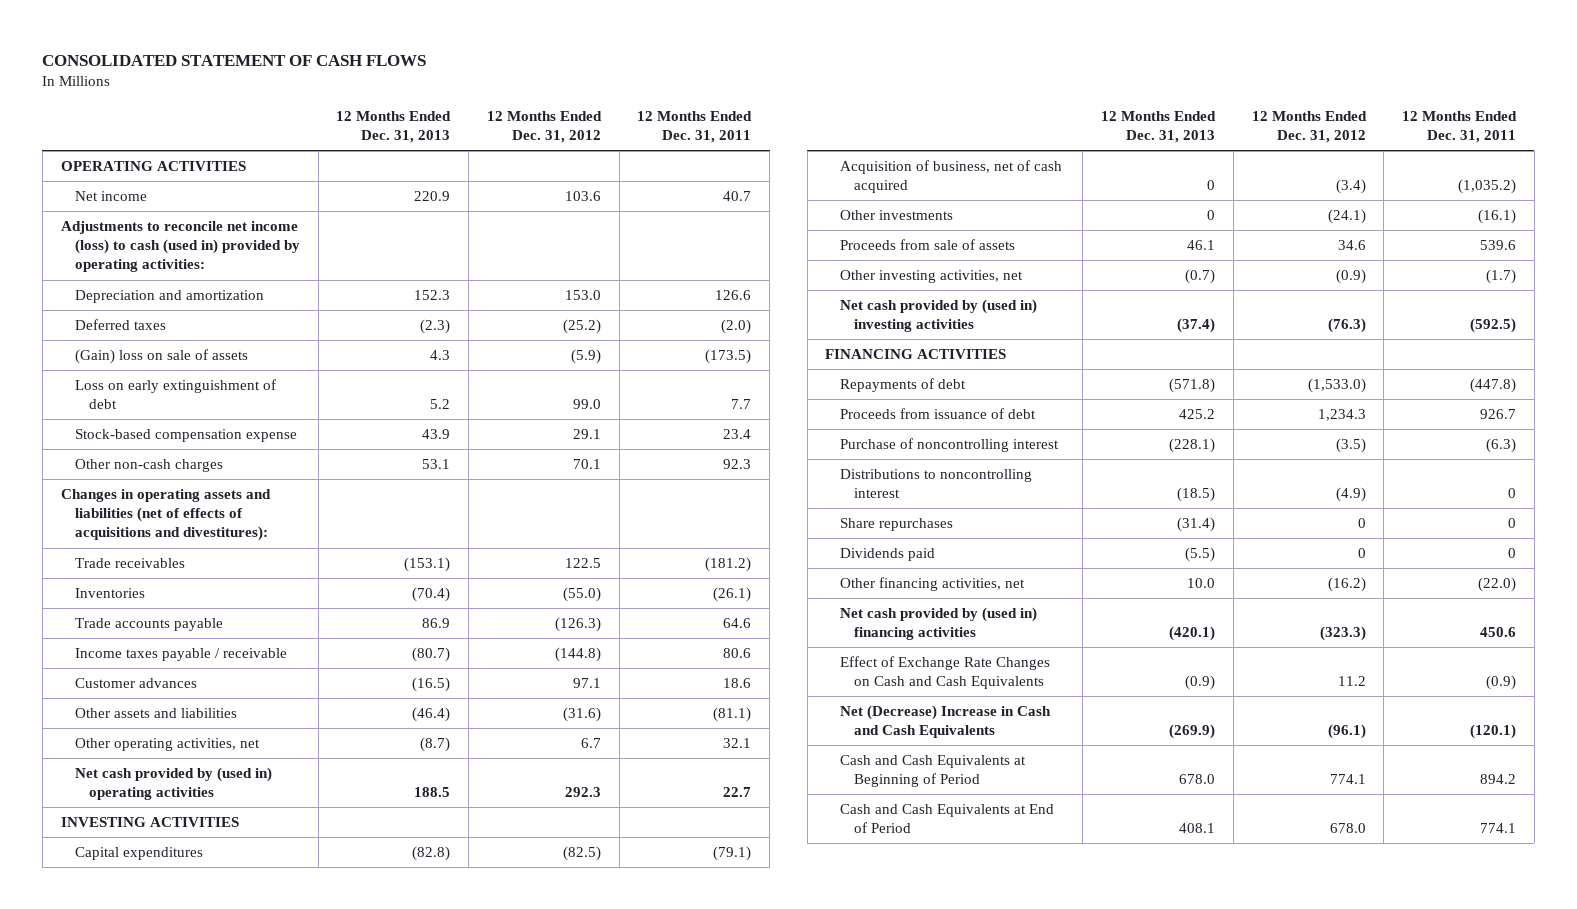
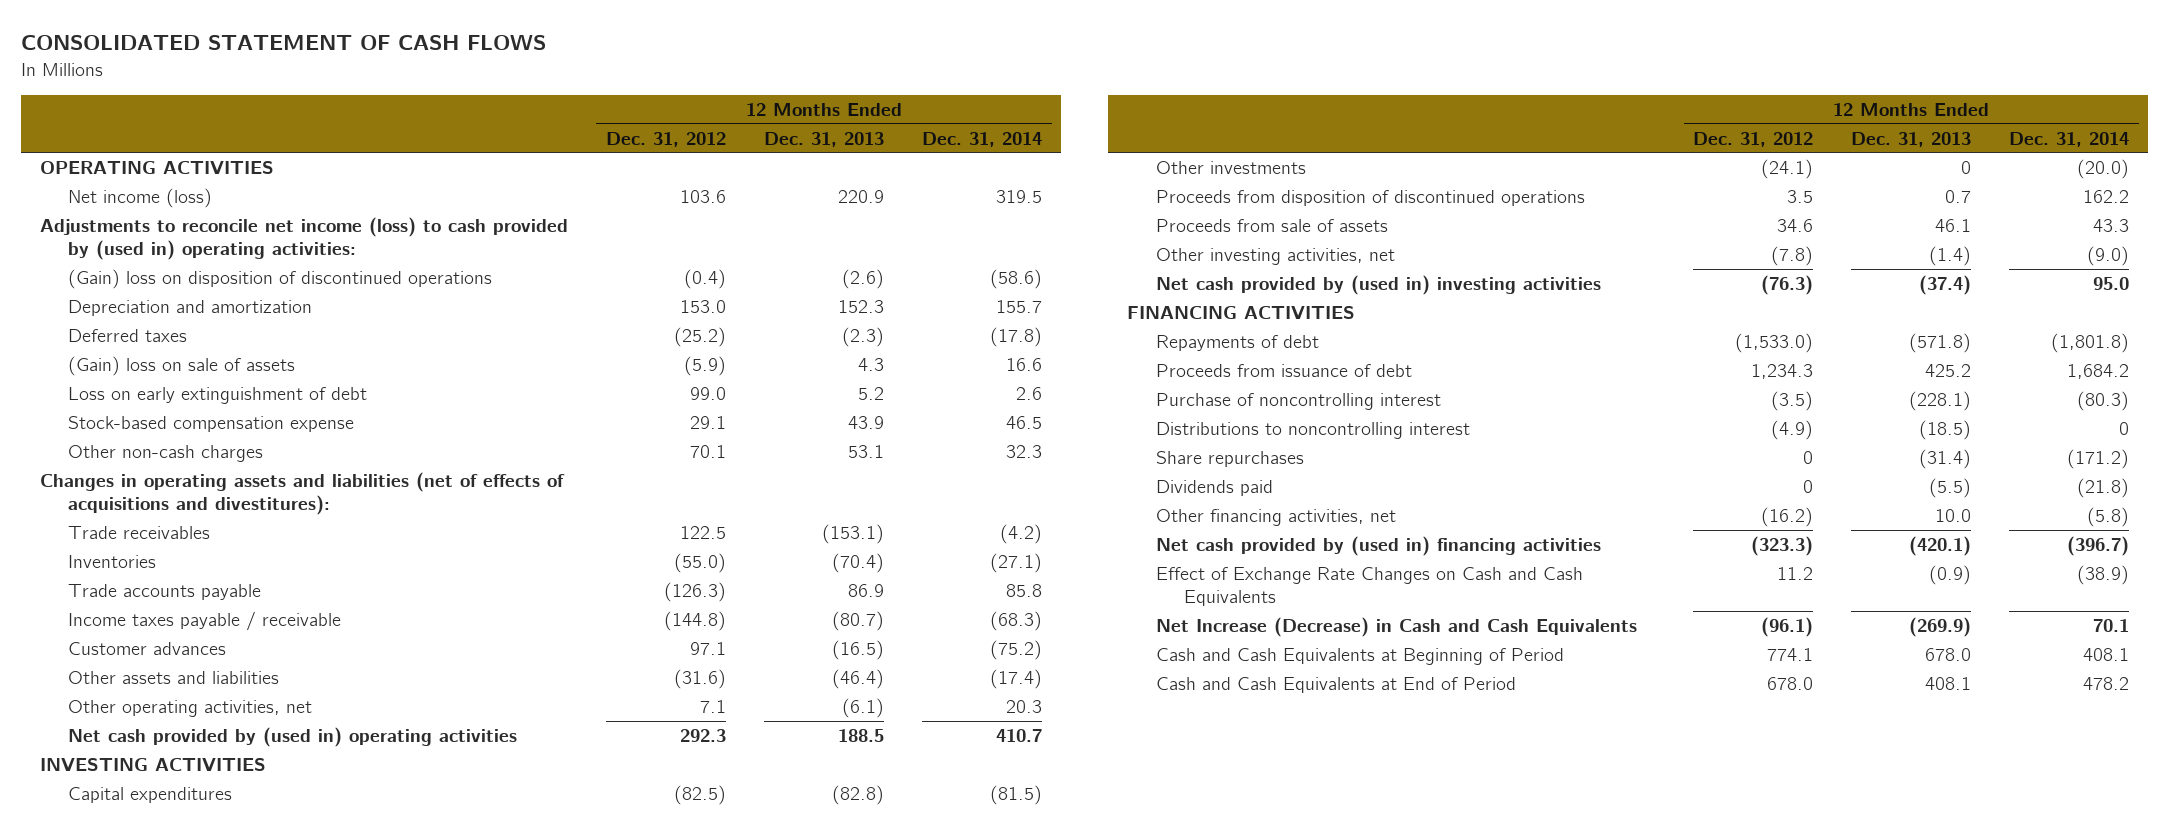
[637,110,753,144] 12 Months Ended Dec. 31, 2011 -> none
none -> [922,131,1043,147] Dec. 31, 2014
[74,190,147,201] Net income -> [68,187,213,208] Net income (loss)
[60,220,300,273] Adjustments to reconcile net income (loss) to cash (used in) provided by operating activities: -> [39,216,568,260] Adjustments to reconcile net income (loss) to cash provided by (used in) operating activities:
none -> [68,268,493,289] (Gain) loss on disposition of discontinued operations
[420,736,451,752] (8.7) -> [842,697,885,718] (6.1)
[580,737,601,748] 6.7 -> [699,699,726,713] 7.1
[839,159,1062,194] Acquisition of business, net of cash acquired -> none
none -> [1155,189,1585,206] Proceeds from disposition of discontinued operations
[1185,268,1216,284] (0.7) -> [1929,245,1972,266] (1.4)
[1335,268,1366,284] (0.9) -> [1771,245,1814,266] (7.8)
[839,704,1051,739] Net (Decrease) Increase in Cash and Cash Equivalents -> [1155,616,1637,637] Net Increase (Decrease) in Cash and Cash Equivalents

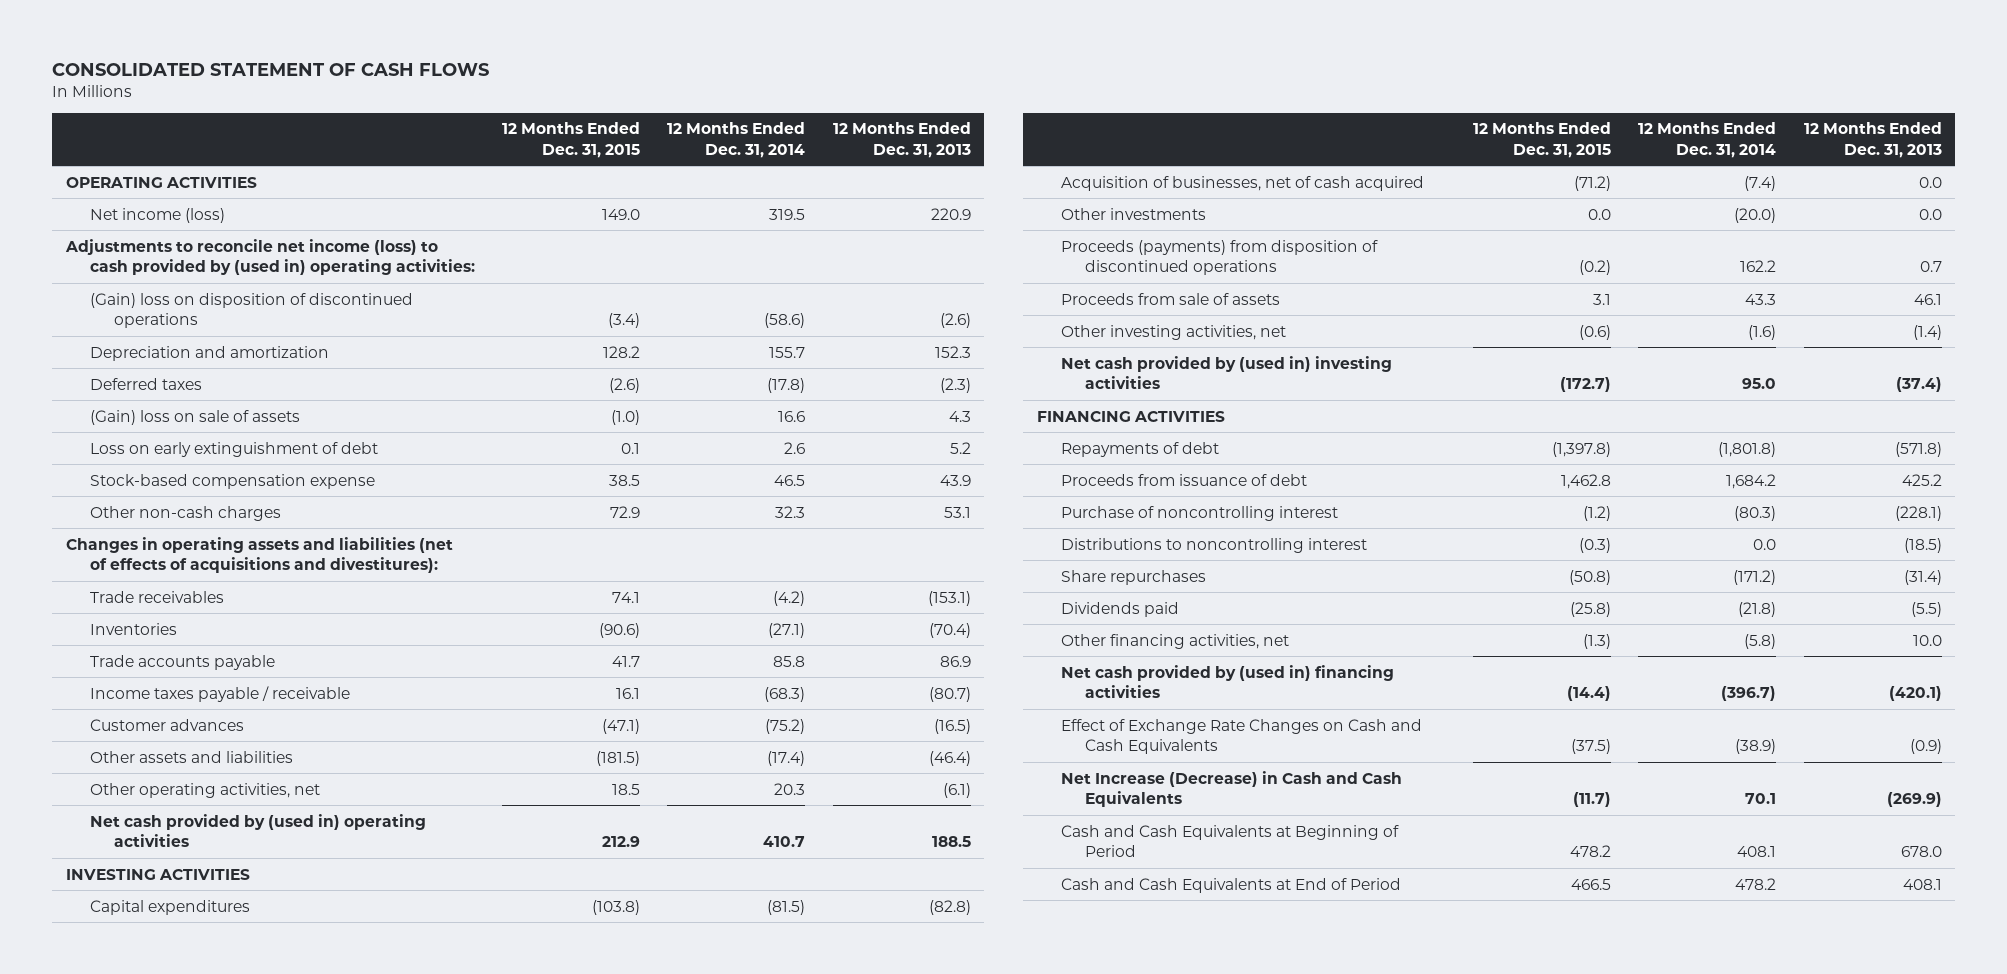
[605,131,726,147] Dec. 31, 2012 -> none
none -> [501,122,640,158] 12 Months Ended Dec. 31, 2015
none -> [1060,175,1424,191] Acquisition of businesses, net of cash acquired
[1961,160,1972,174] 0 -> [1918,208,1942,220] 0.0
[1155,189,1585,206] Proceeds from disposition of discontinued operations -> [1060,239,1378,275] Proceeds (payments) from disposition of discontinued operations
[2087,245,2130,266] (9.0) -> [1748,324,1777,340] (1.6)
[2119,421,2130,435] 0 -> [1753,538,1777,550] 0.0

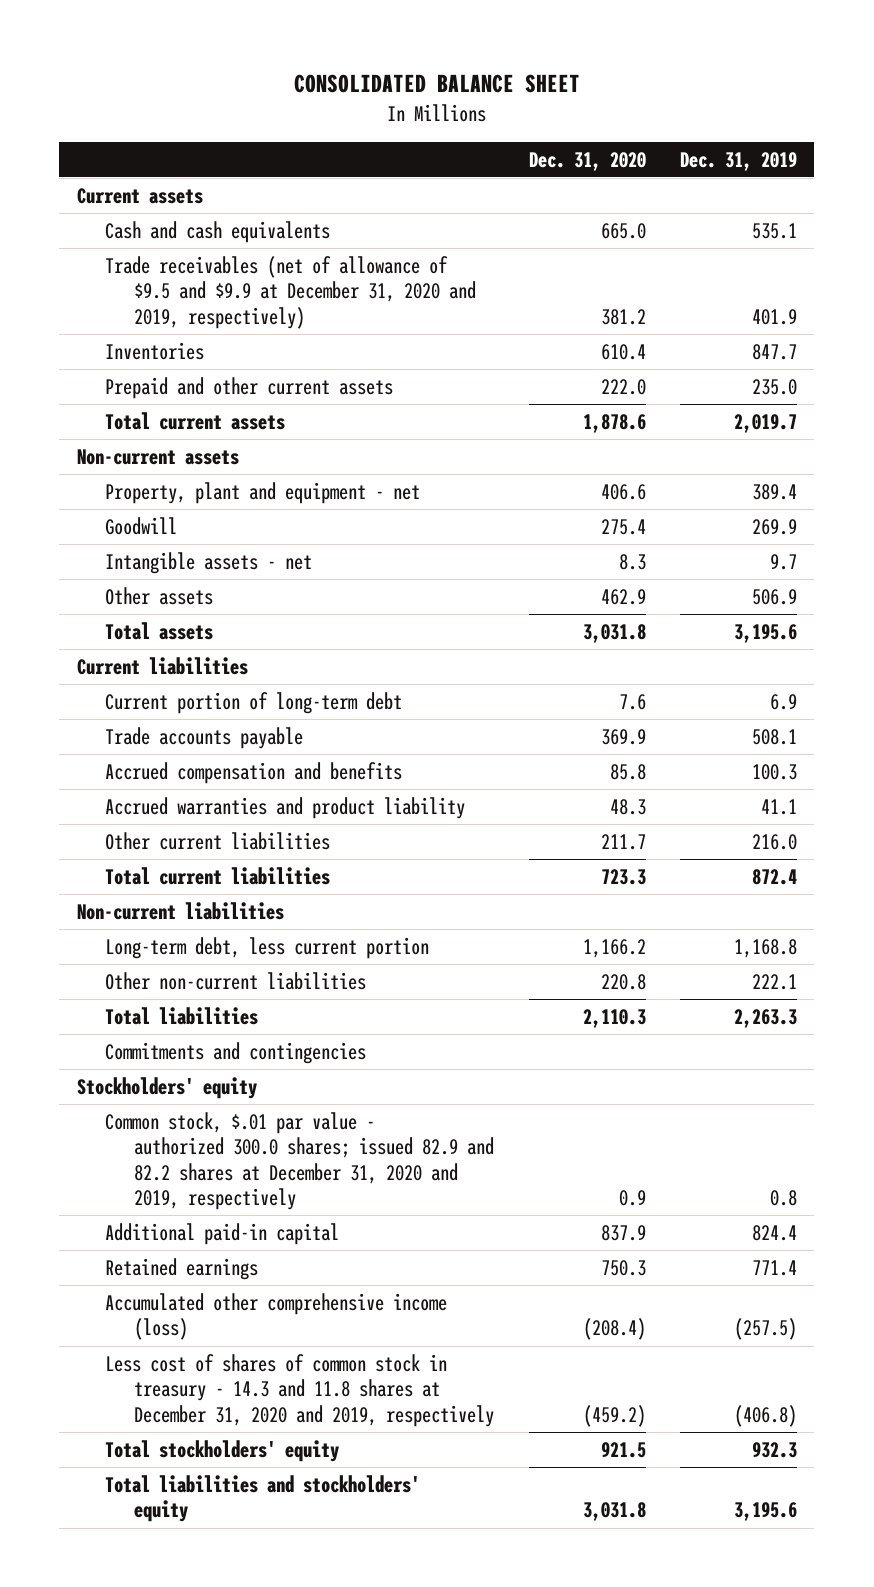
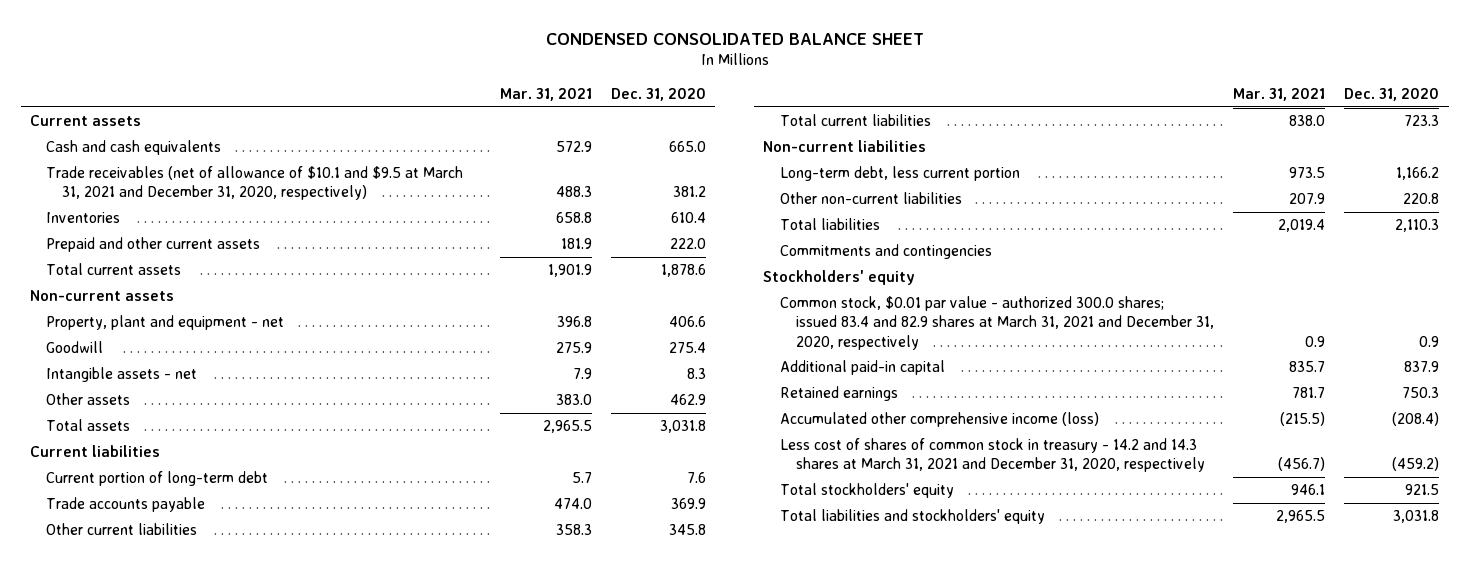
[293,74,580,94] CONSOLIDATED BALANCE SHEET -> [545,32,924,45] CONDENSED CONSOLIDATED BALANCE SHEET
[680,151,798,171] Dec. 31, 2019 -> none
none -> [499,88,592,102] Mar. 31, 2021
[105,255,477,329] Trade receivables (net of allowance of $9.5 and $9.9 at December 31, 2020 and 2019, respectively) -> [46,166,464,201] Trade receivables (net of allowance of $10.1 and $9.5 at March 31, 2021 and December 31, 2020, respectively)
[105,761,403,784] Accrued compensation and benefits -> none
[105,796,466,819] Accrued warranties and product liability -> none
[600,833,646,850] 211.7 -> [668,524,706,536] 345.8
[105,1111,495,1211] Common stock, $.01 par value - authorized 300.0 shares; issued 82.9 and 82.2 shares at December 31, 2020 and 2019, respectively -> [779,296,1214,350] Common stock, $0.01 par value - authorized 300.0 shares; issued 83.4 and 82.9 shares at March 31, 2021 and December 31, 2020, respectively
[105,1353,495,1427] Less cost of shares of common stock in treasury - 14.3 and 11.8 shares at December 31, 2020 and 2019, respectively -> [779,438,1205,473] Less cost of shares of common stock in treasury - 14.2 and 14.3 shares at March 31, 2021 and December 31, 2020, respectively

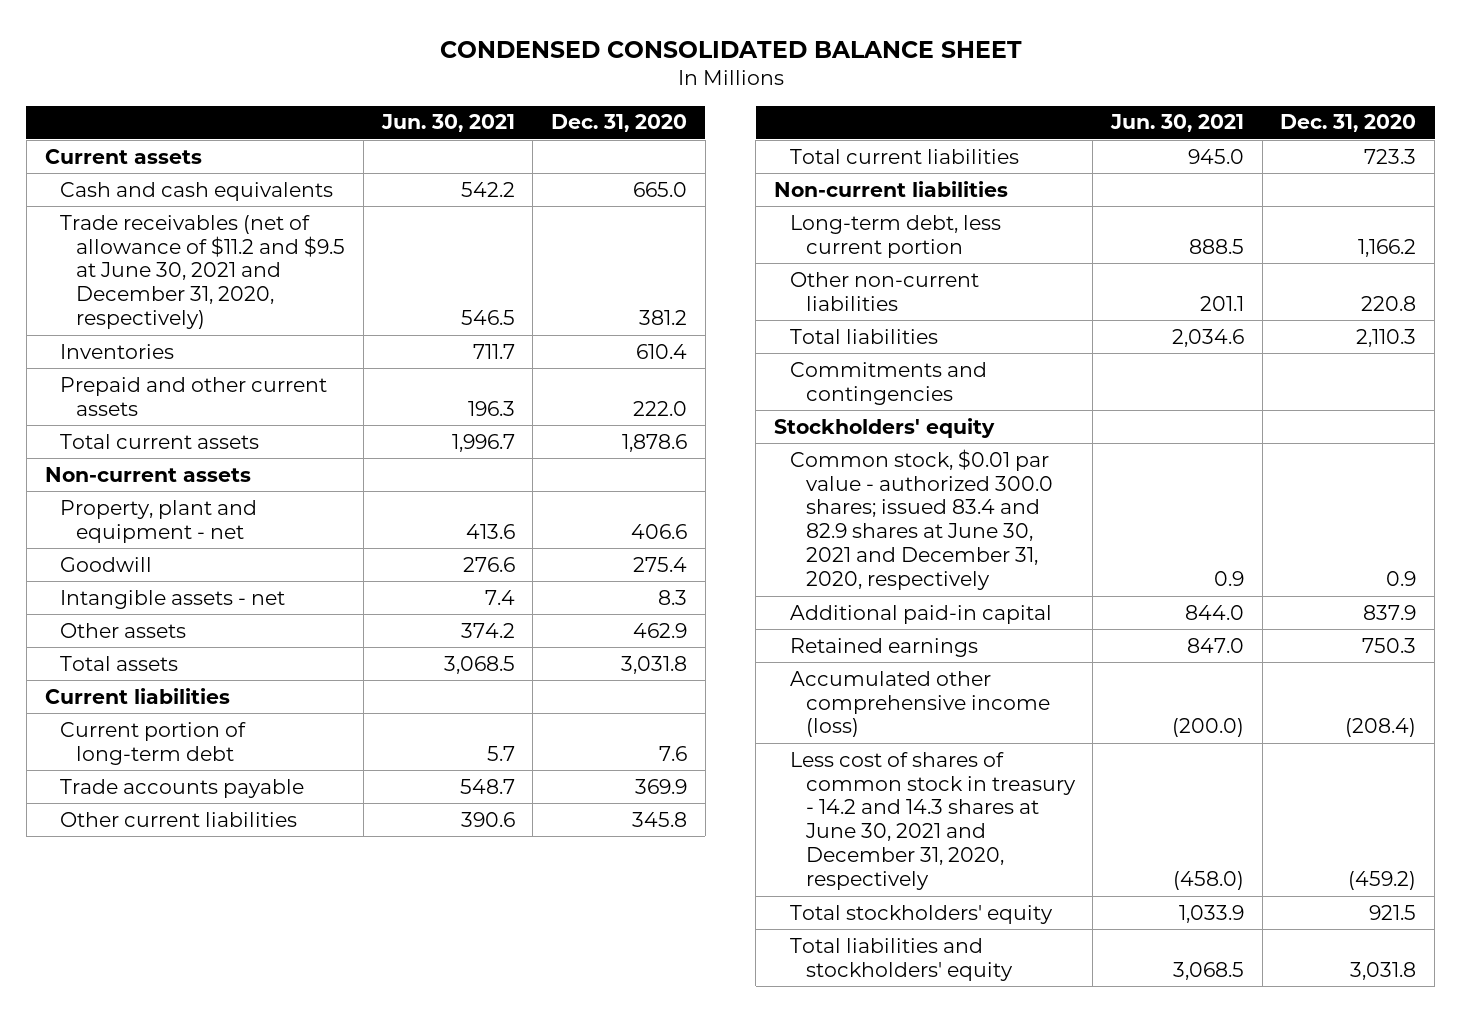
[499,88,592,102] Mar. 31, 2021 -> none
none -> [380,114,515,133] Jun. 30, 2021
[46,166,464,201] Trade receivables (net of allowance of $10.1 and $9.5 at March 31, 2021 and December 31, 2020, respectively) -> [60,214,346,330] Trade receivables (net of allowance of $11.2 and $9.5 at June 30, 2021 and December 31, 2020, respectively)
[779,296,1214,350] Common stock, $0.01 par value - authorized 300.0 shares; issued 83.4 and 82.9 shares at March 31, 2021 and December 31, 2020, respectively -> [789,448,1053,591] Common stock, $0.01 par value - authorized 300.0 shares; issued 83.4 and 82.9 shares at June 30, 2021 and December 31, 2020, respectively
[779,438,1205,473] Less cost of shares of common stock in treasury - 14.2 and 14.3 shares at March 31, 2021 and December 31, 2020, respectively -> [789,751,1076,891] Less cost of shares of common stock in treasury - 14.2 and 14.3 shares at June 30, 2021 and December 31, 2020, respectively

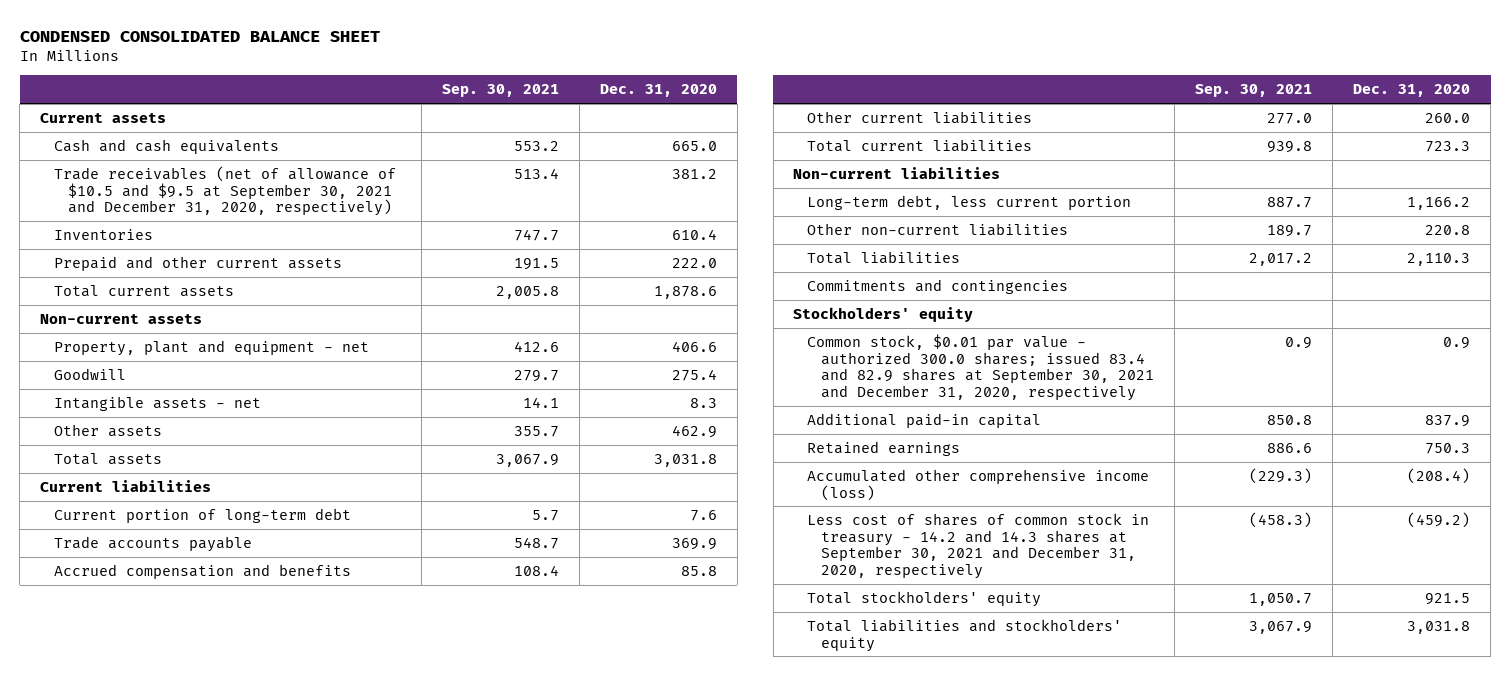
[380,114,515,133] Jun. 30, 2021 -> none
none -> [441,84,559,98] Sep. 30, 2021
[60,214,346,330] Trade receivables (net of allowance of $11.2 and $9.5 at June 30, 2021 and December 31, 2020, respectively) -> [53,165,396,217] Trade receivables (net of allowance of $10.5 and $9.5 at September 30, 2021 and December 31, 2020, respectively)
none -> [53,563,351,579] Accrued compensation and benefits
[631,811,687,827] 345.8 -> [1425,112,1471,123] 260.0
[789,448,1053,591] Common stock, $0.01 par value - authorized 300.0 shares; issued 83.4 and 82.9 shares at June 30, 2021 and December 31, 2020, respectively -> [807,333,1155,401] Common stock, $0.01 par value - authorized 300.0 shares; issued 83.4 and 82.9 shares at September 30, 2021 and December 31, 2020, respectively
[789,751,1076,891] Less cost of shares of common stock in treasury - 14.2 and 14.3 shares at June 30, 2021 and December 31, 2020, respectively -> [807,512,1150,579] Less cost of shares of common stock in treasury - 14.2 and 14.3 shares at September 30, 2021 and December 31, 2020, respectively

